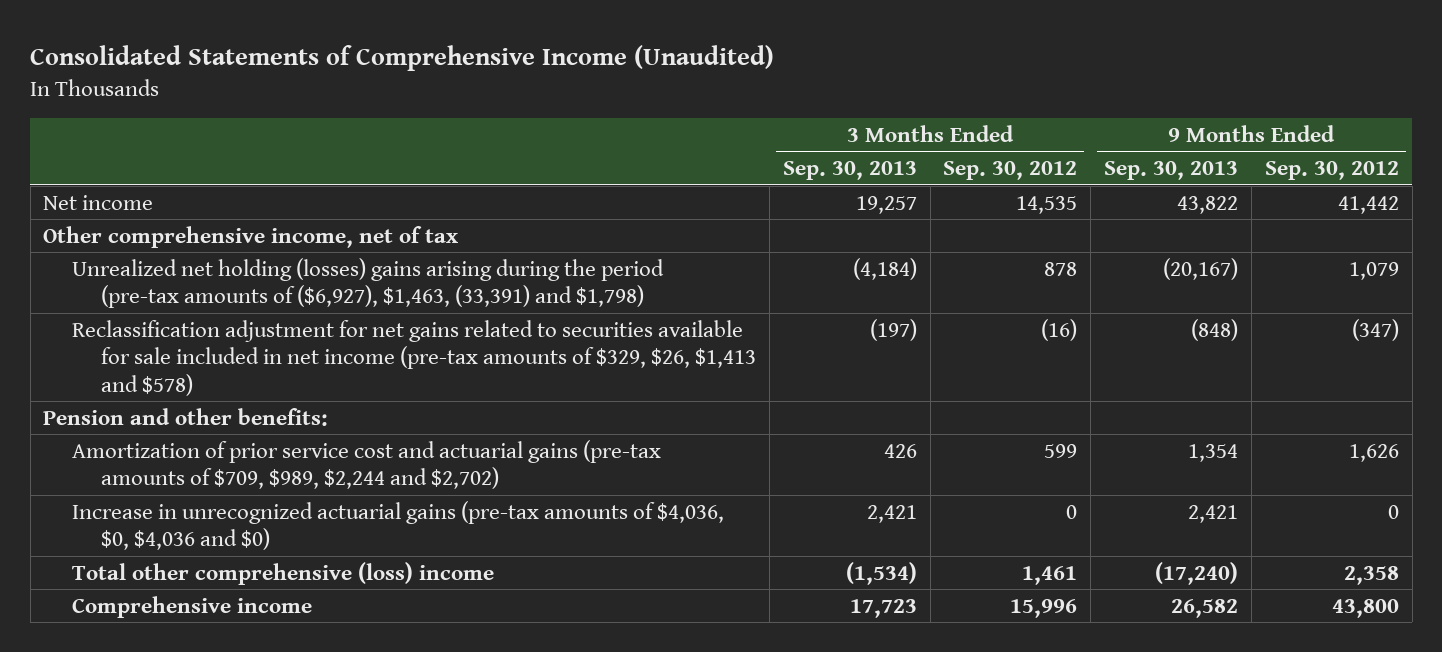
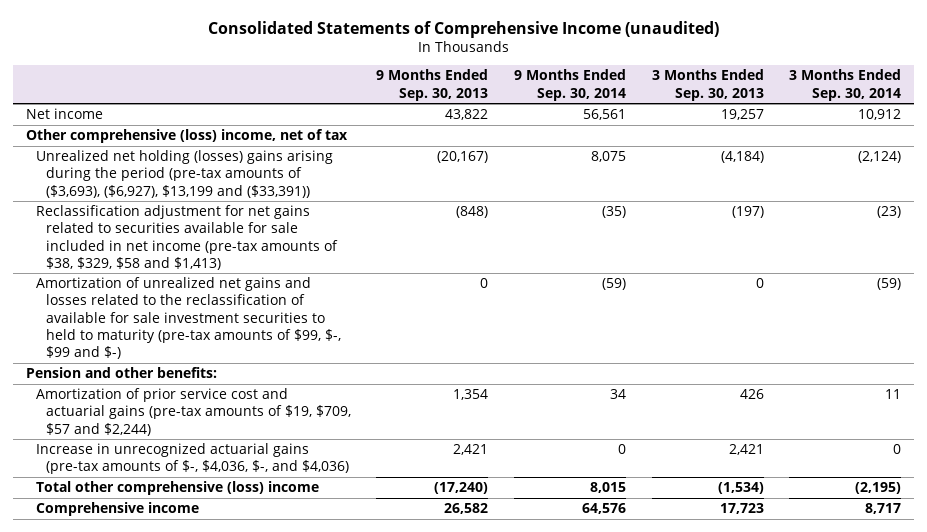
[30,45,775,72] Consolidated Statements of Comprehensive Income (Unaudited) -> [207,20,719,38] Consolidated Statements of Comprehensive Income (unaudited)
[943,161,1078,181] Sep. 30, 2012 -> none
[1264,161,1399,181] Sep. 30, 2012 -> none
none -> [514,69,627,101] 9 Months Ended Sep. 30, 2014
none -> [789,69,902,101] 3 Months Ended Sep. 30, 2014
[43,225,459,248] Other comprehensive income, net of tax -> [25,129,348,144] Other comprehensive (loss) income, net of tax
[72,257,665,309] Unrealized net holding (losses) gains arising during the period (pre-tax amounts of ($6,927), $1,463, (33,391) and $1,798) -> [35,150,333,198] Unrealized net holding (losses) gains arising during the period (pre-tax amounts of ($3,693), ($6,927), $13,199 and ($33,391))
none -> [35,205,338,270] Reclassification adjustment for net gains related to securities available for sale included in net income (pre-tax amounts of $38, $329, $58 and $1,413)
[72,319,756,396] Reclassification adjustment for net gains related to securities available for sale included in net income (pre-tax amounts of $329, $26, $1,413 and $578) -> [35,277,341,359] Amortization of unrealized net gains and losses related to the reclassification of available for sale investment securities to held to maturity (pre-tax amounts of $99, $-, $99 and $-)
[869,318,917,341] (197) -> [755,278,764,289] 0
[1191,318,1239,341] (848) -> [480,278,489,289] 0
[72,439,662,490] Amortization of prior service cost and actuarial gains (pre-tax amounts of $709, $989, $2,244 and $2,702) -> [35,388,351,436] Amortization of prior service cost and actuarial gains (pre-tax amounts of $19, $709, $57 and $2,244)
[72,500,725,551] Increase in unrecognized actuarial gains (pre-tax amounts of $4,036, $0, $4,036 and $0) -> [35,443,349,475] Increase in unrecognized actuarial gains (pre-tax amounts of $-, $4,036, $-, and $4,036)

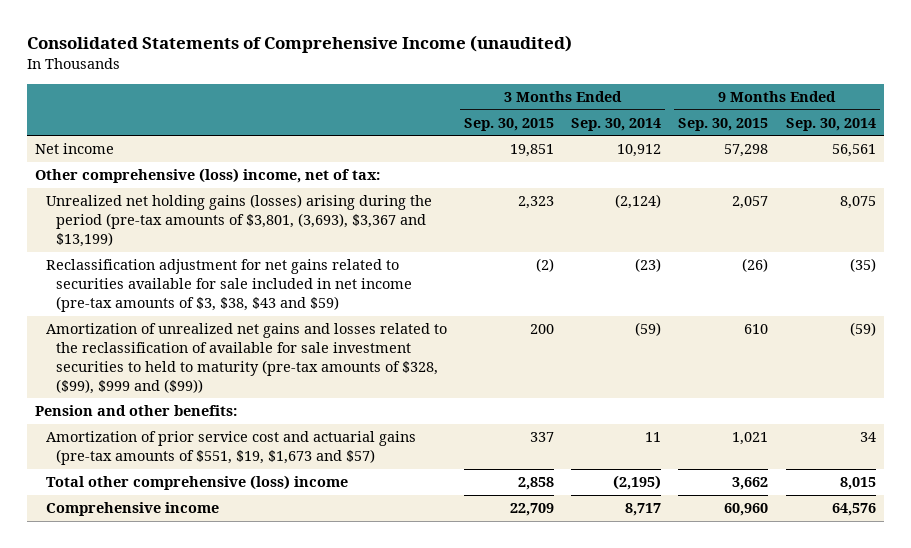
[376,69,489,101] 9 Months Ended Sep. 30, 2013 -> none
[651,69,764,101] 3 Months Ended Sep. 30, 2013 -> none
none -> [463,117,554,131] Sep. 30, 2015
none -> [678,117,769,131] Sep. 30, 2015
[25,129,348,144] Other comprehensive (loss) income, net of tax -> [35,168,381,184] Other comprehensive (loss) income, net of tax:
[35,150,333,198] Unrealized net holding (losses) gains arising during the period (pre-tax amounts of ($3,693), ($6,927), $13,199 and ($33,391)) -> [45,194,432,247] Unrealized net holding gains (losses) arising during the period (pre-tax amounts of $3,801, (3,693), $3,367 and $13,199)
[35,205,338,270] Reclassification adjustment for net gains related to securities available for sale included in net income (pre-tax amounts of $38, $329, $58 and $1,413) -> [45,259,413,312] Reclassification adjustment for net gains related to securities available for sale included in net income (pre-tax amounts of $3, $38, $43 and $59)
[35,277,341,359] Amortization of unrealized net gains and losses related to the reclassification of available for sale investment securities to held to maturity (pre-tax amounts of $99, $-, $99 and $-) -> [45,323,447,394] Amortization of unrealized net gains and losses related to the reclassification of available for sale investment securities to held to maturity (pre-tax amounts of $328, ($99), $999 and ($99))
[35,443,349,475] Increase in unrecognized actuarial gains (pre-tax amounts of $-, $4,036, $-, and $4,036) -> none
[35,388,351,436] Amortization of prior service cost and actuarial gains (pre-tax amounts of $19, $709, $57 and $2,244) -> [45,431,416,466] Amortization of prior service cost and actuarial gains (pre-tax amounts of $551, $19, $1,673 and $57)

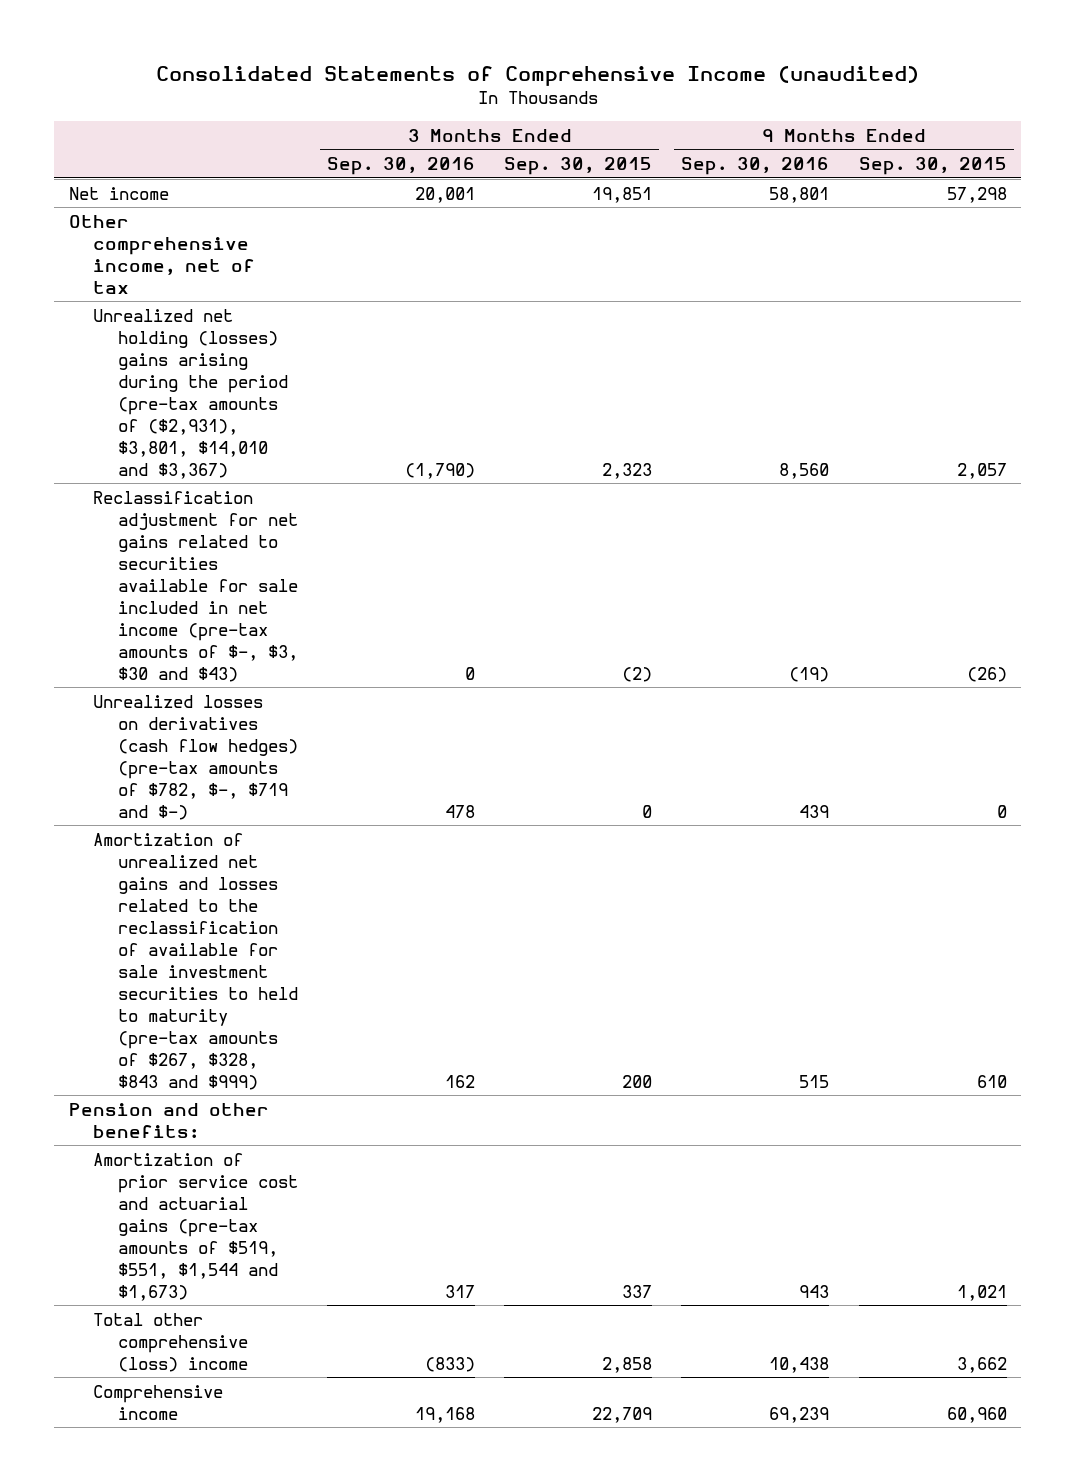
[571,117,662,131] Sep. 30, 2014 -> none
[785,117,876,131] Sep. 30, 2014 -> none
none -> [326,156,475,175] Sep. 30, 2016
none -> [681,156,830,175] Sep. 30, 2016
[45,259,413,312] Reclassification adjustment for net gains related to securities available for sale included in net income (pre-tax amounts of $3, $38, $43 and $59) -> none
[35,168,381,184] Other comprehensive (loss) income, net of tax: -> [69,214,256,294] Other comprehensive income, net of tax
[45,194,432,247] Unrealized net holding gains (losses) arising during the period (pre-tax amounts of $3,801, (3,693), $3,367 and $13,199) -> [93,308,288,479] Unrealized net holding (losses) gains arising during the period (pre-tax amounts of ($2,931), $3,801, $14,010 and $3,367)
[45,323,447,394] Amortization of unrealized net gains and losses related to the reclassification of available for sale investment securities to held to maturity (pre-tax amounts of $328, ($99), $999 and ($99)) -> [93,490,298,682] Reclassification adjustment for net gains related to securities available for sale included in net income (pre-tax amounts of $-, $3, $30 and $43)
[529,324,554,335] 200 -> [622,666,653,682] (2)
[744,324,769,335] 610 -> [966,666,1007,682] (26)
none -> [93,694,298,820] Unrealized losses on derivatives (cash flow hedges) (pre-tax amounts of $782, $-, $719 and $-)
none -> [93,832,298,1090] Amortization of unrealized net gains and losses related to the reclassification of available for sale investment securities to held to maturity (pre-tax amounts of $267, $328, $843 and $999)
[45,431,416,466] Amortization of prior service cost and actuarial gains (pre-tax amounts of $551, $19, $1,673 and $57) -> [93,1152,298,1301] Amortization of prior service cost and actuarial gains (pre-tax amounts of $519, $551, $1,544 and $1,673)

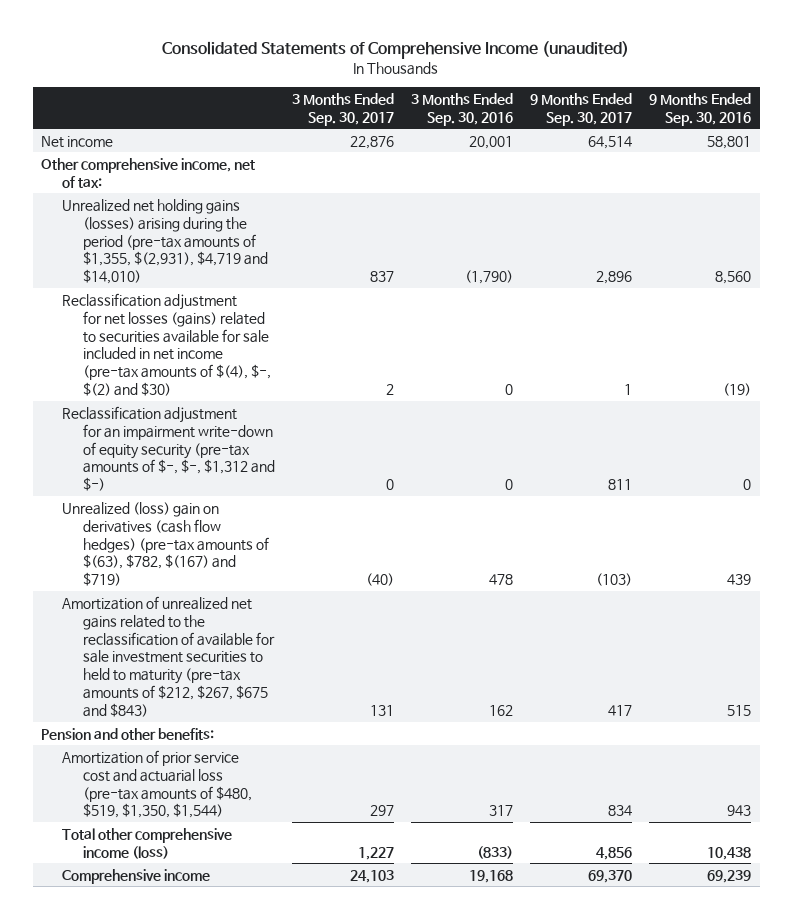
[504,156,653,175] Sep. 30, 2015 -> none
[858,156,1007,175] Sep. 30, 2015 -> none
none -> [292,92,395,126] 3 Months Ended Sep. 30, 2017
none -> [530,92,633,126] 9 Months Ended Sep. 30, 2017
[69,214,256,294] Other comprehensive income, net of tax -> [41,157,256,188] Other comprehensive income, net of tax:
[93,308,288,479] Unrealized net holding (losses) gains arising during the period (pre-tax amounts of ($2,931), $3,801, $14,010 and $3,367) -> [62,198,269,285] Unrealized net holding gains (losses) arising during the period (pre-tax amounts of $1,355, $(2,931), $4,719 and $14,010)
[93,490,298,682] Reclassification adjustment for net gains related to securities available for sale included in net income (pre-tax amounts of $-, $3, $30 and $43) -> [62,292,272,397] Reclassification adjustment for net losses (gains) related to securities available for sale included in net income (pre-tax amounts of $(4), $-, $(2) and $30)
none -> [62,405,276,492] Reclassification adjustment for an impairment write-down of equity security (pre-tax amounts of $-, $-, $1,312 and $-)
[93,694,298,820] Unrealized losses on derivatives (cash flow hedges) (pre-tax amounts of $782, $-, $719 and $-) -> [62,501,270,587] Unrealized (loss) gain on derivatives (cash flow hedges) (pre-tax amounts of $(63), $782, $(167) and $719)
[93,832,298,1090] Amortization of unrealized net gains and losses related to the reclassification of available for sale investment securities to held to maturity (pre-tax amounts of $267, $328, $843 and $999) -> [62,595,276,718] Amortization of unrealized net gains related to the reclassification of available for sale investment securities to held to maturity (pre-tax amounts of $212, $267, $675 and $843)
[93,1152,298,1301] Amortization of prior service cost and actuarial gains (pre-tax amounts of $519, $551, $1,544 and $1,673) -> [62,749,253,819] Amortization of prior service cost and actuarial loss (pre-tax amounts of $480, $519, $1,350, $1,544)
[93,1312,248,1372] Total other comprehensive (loss) income -> [62,827,233,859] Total other comprehensive income (loss)

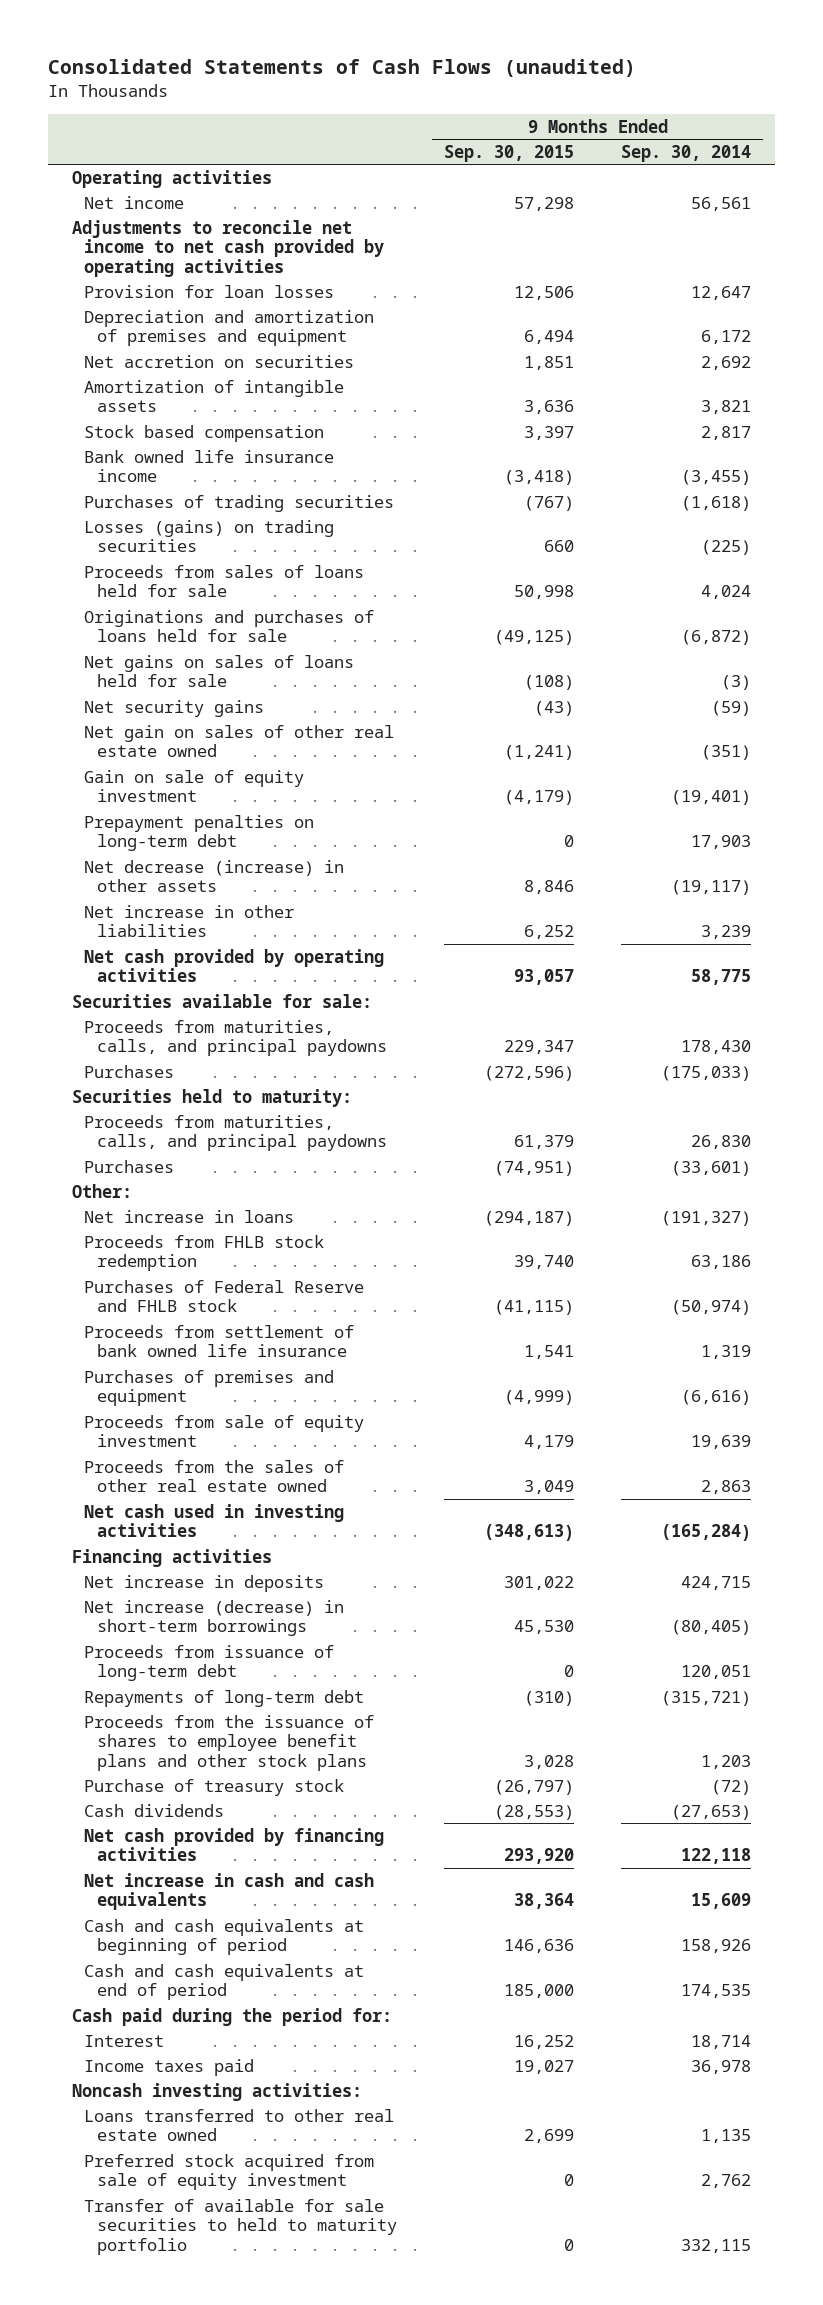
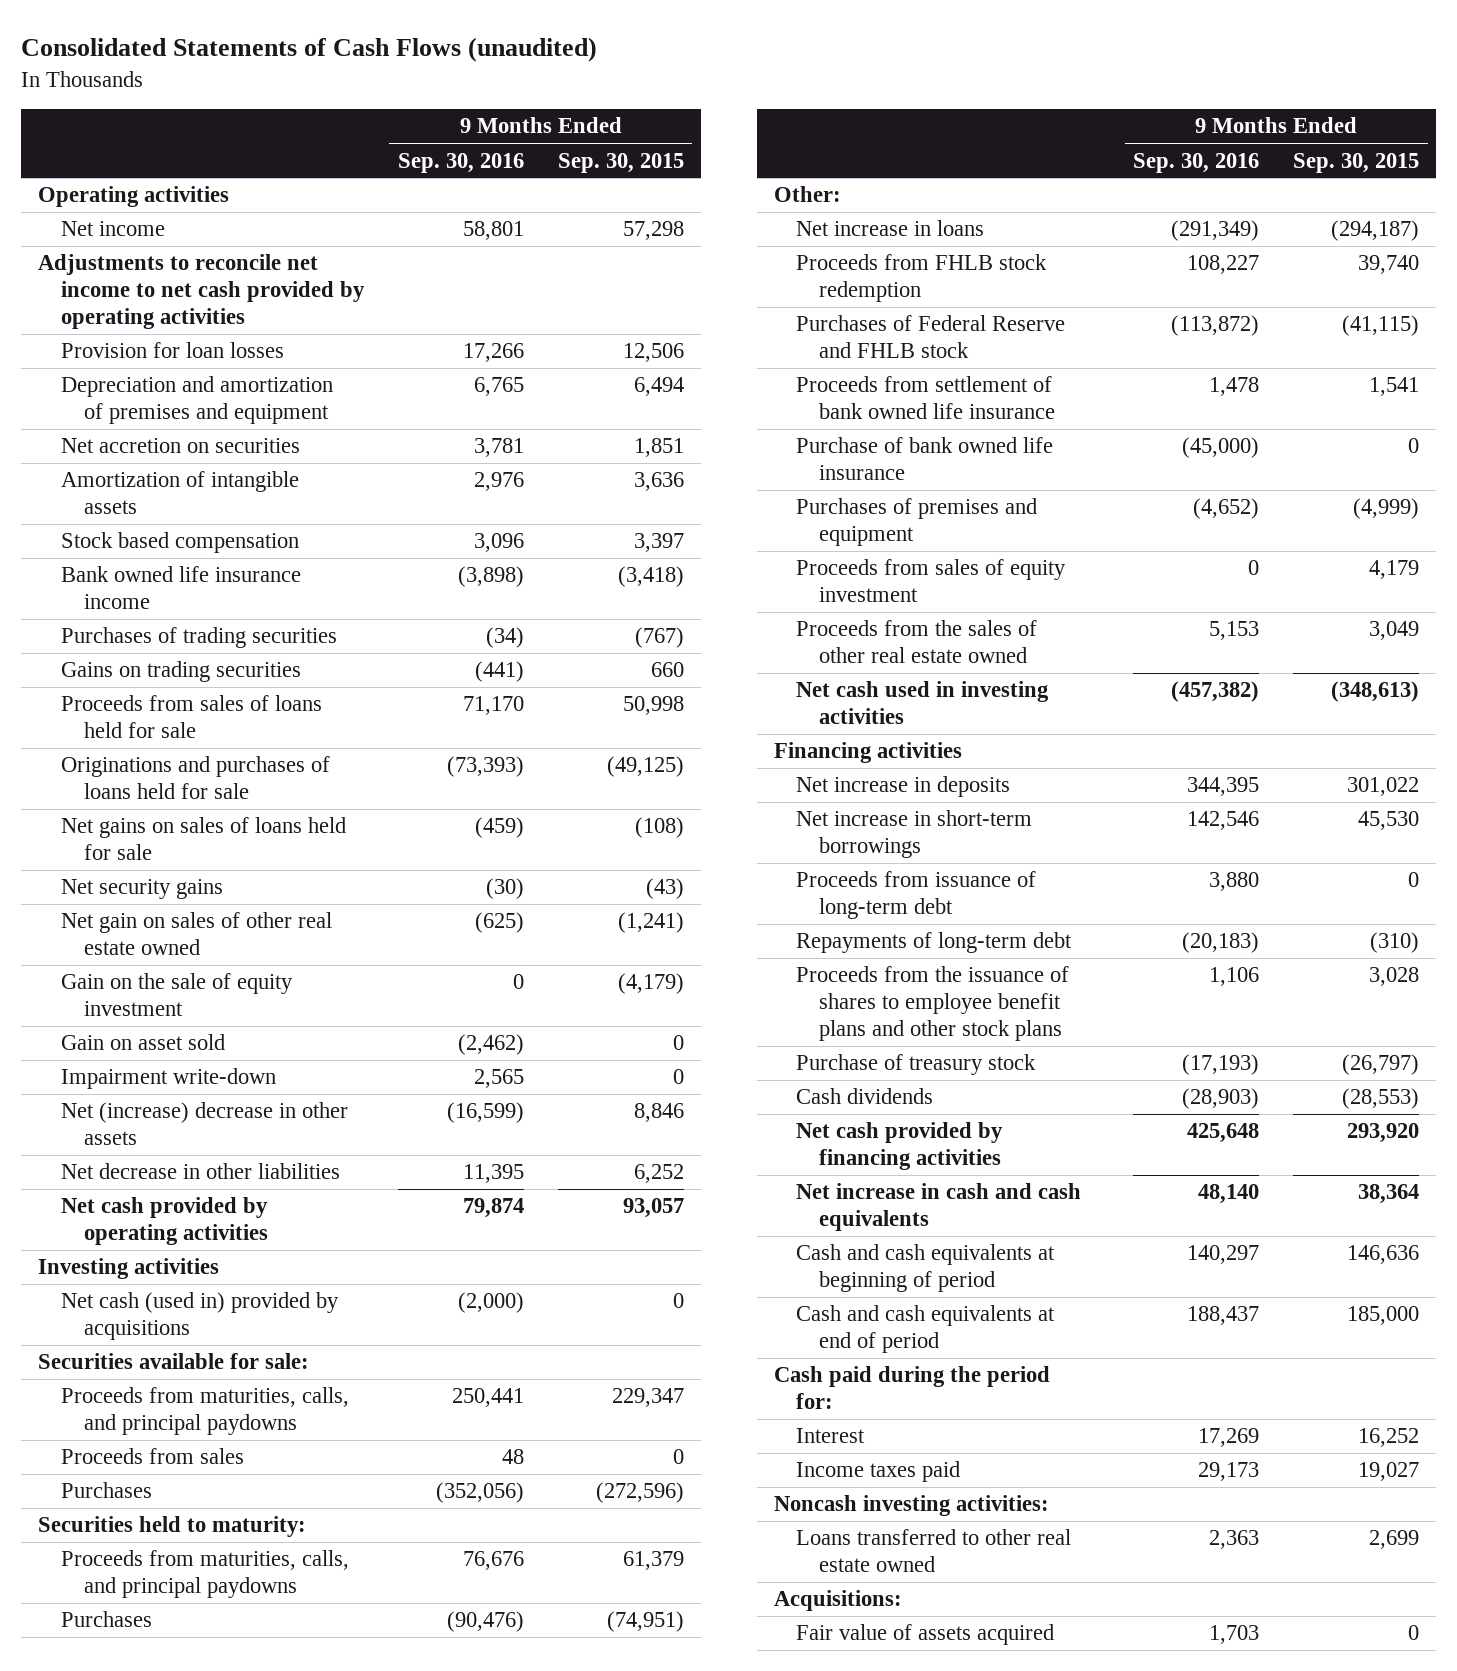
[621,144,752,162] Sep. 30, 2014 -> none
none -> [397,152,524,173] Sep. 30, 2016
[84,519,335,553] Losses (gains) on trading securities -> [60,661,301,683] Gains on trading securities
[84,814,315,852] Prepayment penalties on long-term debt -> none
[84,769,305,803] Gain on sale of equity investment -> [60,973,293,1017] Gain on the sale of equity investment
none -> [60,1034,225,1051] Gain on asset sold
none -> [60,1068,276,1090] Impairment write-down
[84,859,345,893] Net decrease (increase) in other assets -> [60,1102,348,1146] Net (increase) decrease in other assets
[84,904,295,938] Net increase in other liabilities -> [60,1163,340,1180] Net decrease in other liabilities
none -> [38,1258,220,1280] Investing activities
none -> [60,1292,339,1341] Net cash (used in) provided by acquisitions
none -> [60,1448,244,1465] Proceeds from sales
none -> [796,437,1054,481] Purchase of bank owned life insurance
[84,1414,365,1448] Proceeds from sale of equity investment -> [796,559,1067,603] Proceeds from sales of equity investment
[84,1599,345,1637] Net increase (decrease) in short-term borrowings -> [796,810,1033,859] Net increase in short-term borrowings
[84,2153,375,2191] Preferred stock acquired from sale of equity investment -> none
[84,2198,397,2255] Transfer of available for sale securities to held to maturity portfolio -> none
none -> [773,1590,902,1612] Acquisitions:
none -> [796,1624,1055,1646] Fair value of assets acquired

